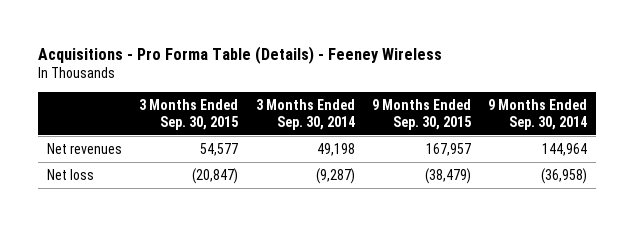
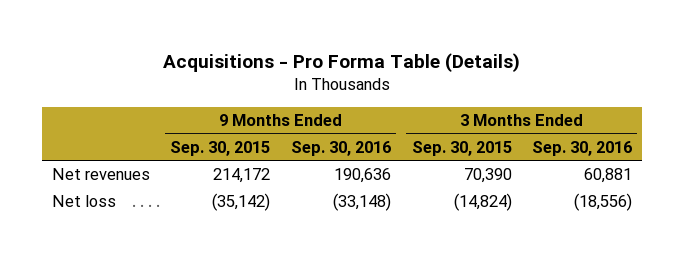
[38,45,443,64] Acquisitions - Pro Forma Table (Details) - Feeney Wireless -> [163,52,521,72] Acquisitions - Pro Forma Table (Details)
[255,99,355,130] 3 Months Ended Sep. 30, 2014 -> none
[488,99,588,130] 9 Months Ended Sep. 30, 2014 -> none
none -> [291,140,392,156] Sep. 30, 2016
none -> [532,140,633,156] Sep. 30, 2016
[200,143,239,157] 54,577 -> [463,168,512,184] 70,390
[425,143,471,157] 167,957 -> [213,168,271,184] 214,172
[192,168,239,185] (20,847) -> [453,193,512,212] (14,824)
[424,168,471,185] (38,479) -> [212,193,271,212] (35,142)

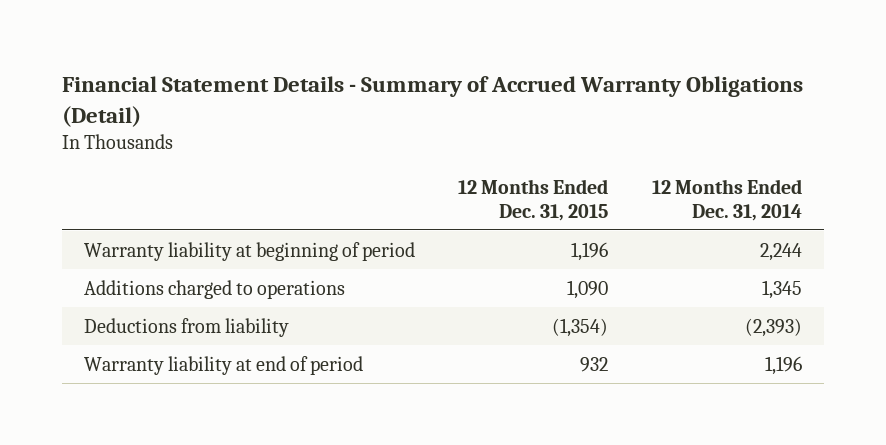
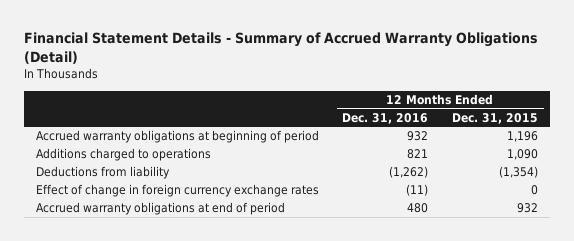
[652,179,803,221] 12 Months Ended Dec. 31, 2014 -> none
none -> [342,112,429,124] Dec. 31, 2016
[83,241,415,261] Warranty liability at beginning of period -> [35,130,319,144] Accrued warranty obligations at beginning of period
none -> [35,184,319,198] Effect of change in foreign currency exchange rates
[83,355,363,375] Warranty liability at end of period -> [35,202,285,216] Accrued warranty obligations at end of period

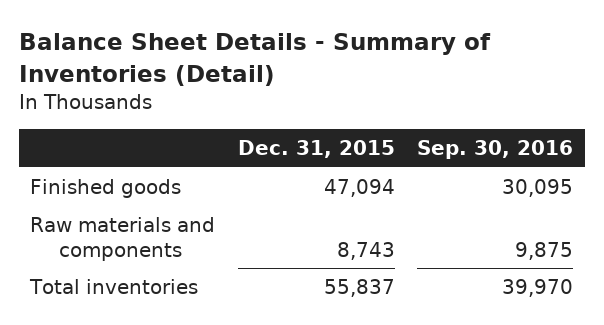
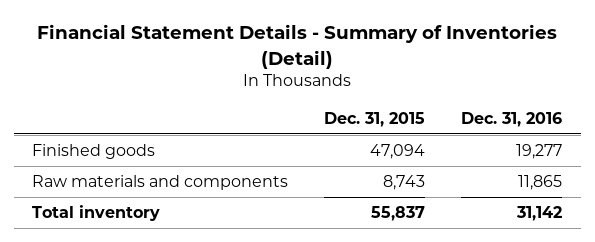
[18,33,491,86] Balance Sheet Details - Summary of Inventories (Detail) -> [37,24,558,69] Financial Statement Details - Summary of Inventories (Detail)
[417,140,574,160] Sep. 30, 2016 -> none
none -> [461,111,563,127] Dec. 31, 2016
[29,279,199,295] Total inventories -> [32,205,161,222] Total inventory

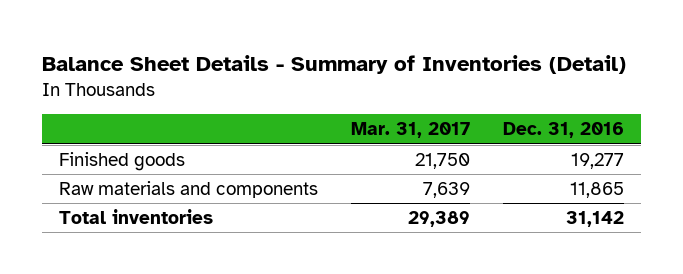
[37,24,558,69] Financial Statement Details - Summary of Inventories (Detail) -> [41,54,626,74] Balance Sheet Details - Summary of Inventories (Detail)
[324,111,426,127] Dec. 31, 2015 -> none
none -> [350,122,470,139] Mar. 31, 2017
[32,205,161,222] Total inventory -> [58,209,213,225] Total inventories

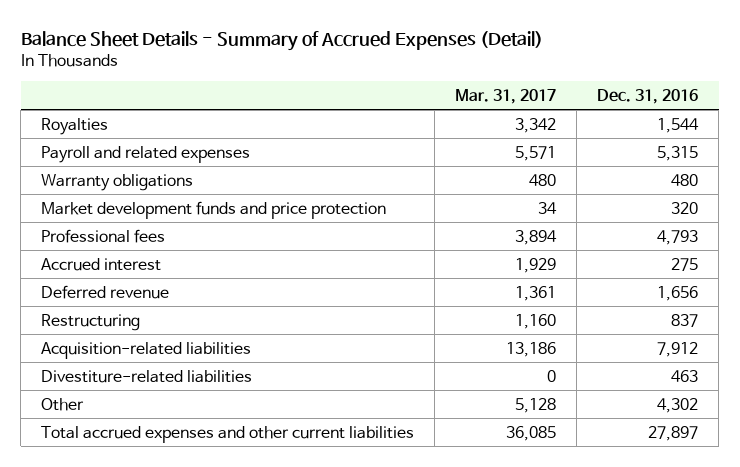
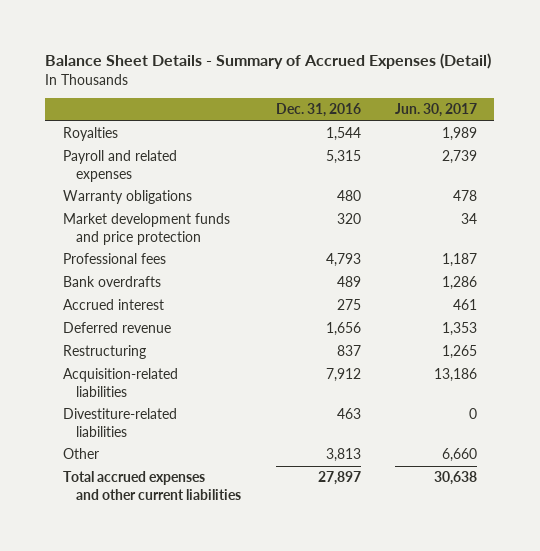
[455,88,557,104] Mar. 31, 2017 -> none
none -> [395,103,478,118] Jun. 30, 2017
none -> [62,276,161,288] Bank overdrafts
[657,397,699,413] 4,302 -> [325,448,361,463] 3,813

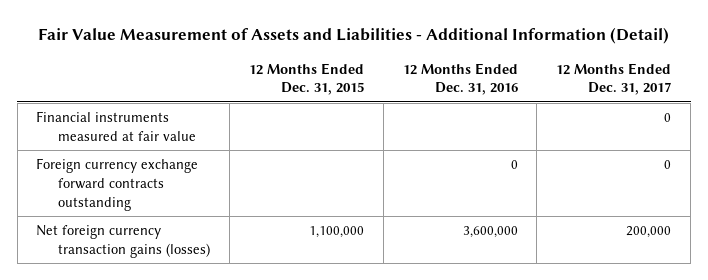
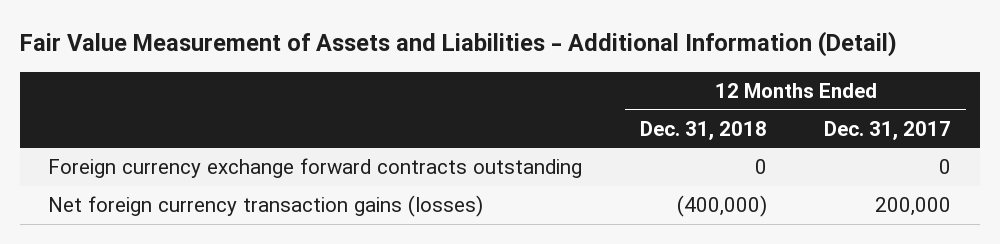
[248,62,364,96] 12 Months Ended Dec. 31, 2015 -> none
[402,62,518,96] 12 Months Ended Dec. 31, 2016 -> none
none -> [639,120,767,140] Dec. 31, 2018
[36,110,197,141] Financial instruments measured at fair value -> none

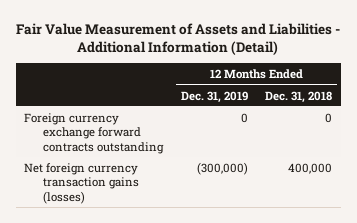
[824,120,952,140] Dec. 31, 2017 -> none
none -> [180,90,248,103] Dec. 31, 2019
[676,195,767,218] (400,000) -> [288,162,333,174] 400,000

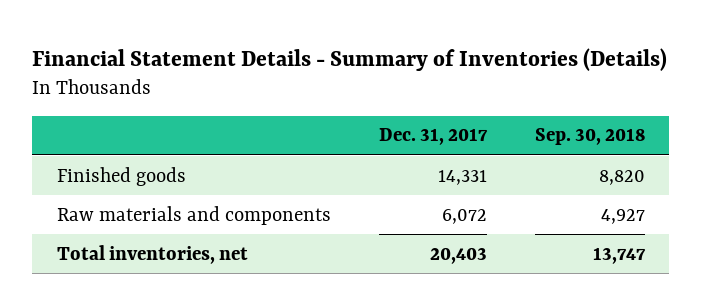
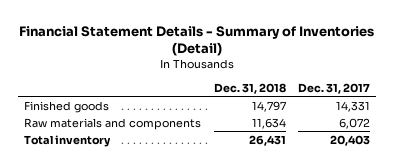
[32,47,668,71] Financial Statement Details - Summary of Inventories (Details) -> [19,25,375,57] Financial Statement Details - Summary of Inventories (Detail)
[534,128,645,146] Sep. 30, 2018 -> none
none -> [213,82,286,94] Dec. 31, 2018
[56,244,248,264] Total inventories, net -> [24,134,112,147] Total inventory

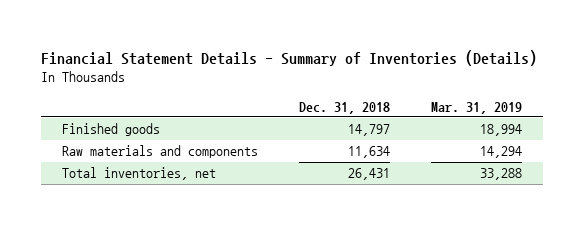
[19,25,375,57] Financial Statement Details - Summary of Inventories (Detail) -> [41,49,538,66] Financial Statement Details - Summary of Inventories (Details)
[297,82,370,94] Dec. 31, 2017 -> none
none -> [430,101,522,114] Mar. 31, 2019
[24,134,112,147] Total inventory -> [61,167,216,181] Total inventories, net

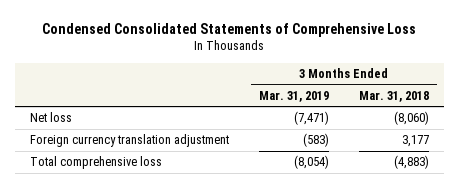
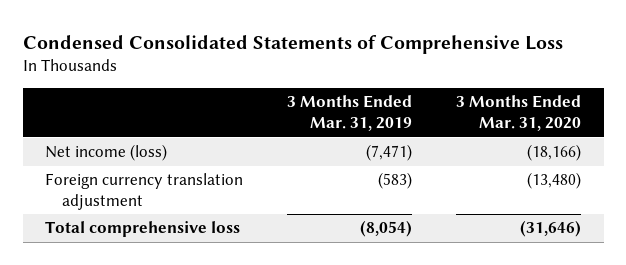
[359,90,430,102] Mar. 31, 2018 -> none
none -> [456,95,582,132] 3 Months Ended Mar. 31, 2020
[29,112,72,123] Net loss -> [44,144,167,162] Net income (loss)

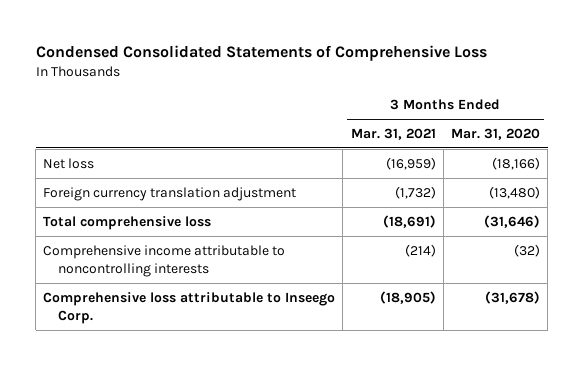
[287,95,413,132] 3 Months Ended Mar. 31, 2019 -> none
none -> [350,127,436,140] Mar. 31, 2021
[44,144,167,162] Net income (loss) -> [43,157,95,169] Net loss
none -> [43,244,286,277] Comprehensive income attributable to noncontrolling interests
none -> [43,291,336,324] Comprehensive loss attributable to Inseego Corp.

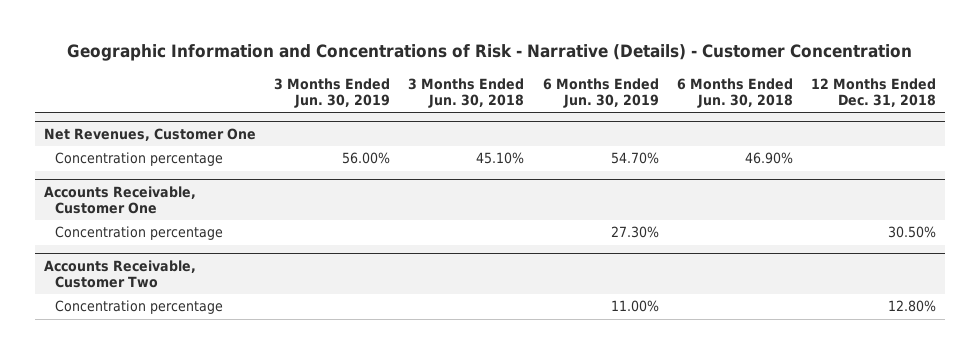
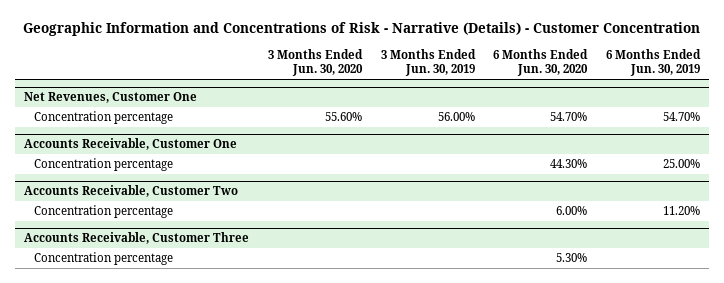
[408,77,525,109] 3 Months Ended Jun. 30, 2018 -> none
[676,77,793,109] 6 Months Ended Jun. 30, 2018 -> none
[810,77,936,108] 12 Months Ended Dec. 31, 2018 -> none
none -> [268,48,364,77] 3 Months Ended Jun. 30, 2020
none -> [493,48,589,77] 6 Months Ended Jun. 30, 2020
[610,226,659,239] 27.30% -> [662,159,700,169] 25.00%
[610,300,659,313] 11.00% -> [662,206,700,216] 11.20%
none -> [24,232,250,245] Accounts Receivable, Customer Three
none -> [33,252,173,266] Concentration percentage

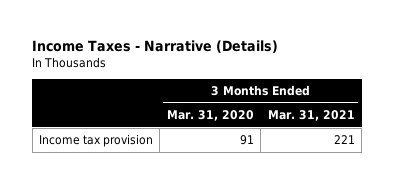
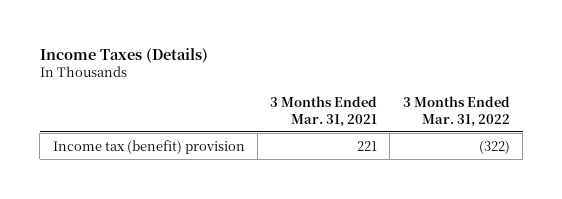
[32,39,279,53] Income Taxes - Narrative (Details) -> [39,47,208,63] Income Taxes (Details)
[166,110,254,122] Mar. 31, 2020 -> none
none -> [402,96,510,127] 3 Months Ended Mar. 31, 2022
[39,134,154,148] Income tax provision -> [52,139,245,154] Income tax (benefit) provision

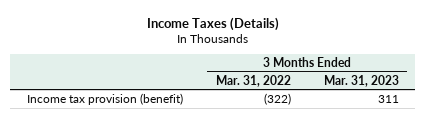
[270,96,378,127] 3 Months Ended Mar. 31, 2021 -> none
none -> [323,74,399,87] Mar. 31, 2023
[52,139,245,154] Income tax (benefit) provision -> [26,92,183,105] Income tax provision (benefit)

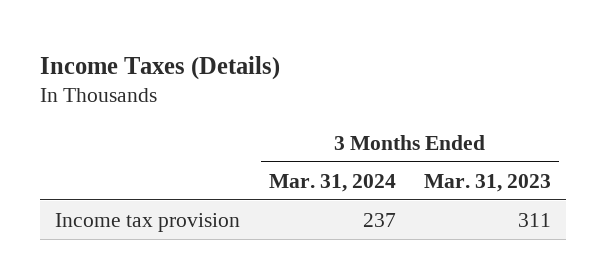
[215,74,291,87] Mar. 31, 2022 -> none
none -> [268,173,396,192] Mar. 31, 2024
[26,92,183,105] Income tax provision (benefit) -> [54,212,240,232] Income tax provision

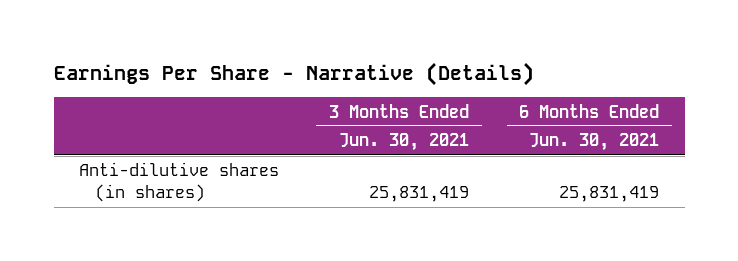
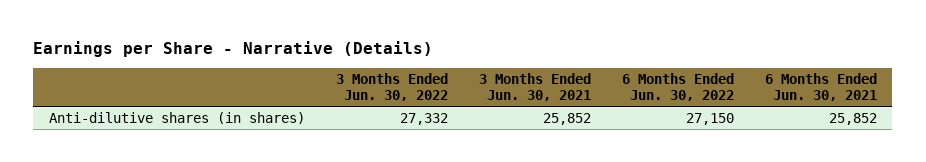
[53,62,534,87] Earnings Per Share - Narrative (Details) -> [33,41,434,58] Earnings per Share - Narrative (Details)
none -> [335,73,448,102] 3 Months Ended Jun. 30, 2022
none -> [621,73,734,102] 6 Months Ended Jun. 30, 2022
[369,186,470,203] 25,831,419 -> [542,113,591,126] 25,852
[559,186,660,203] 25,831,419 -> [828,113,877,126] 25,852

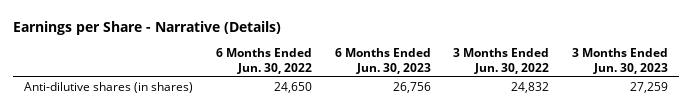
[478,73,591,102] 3 Months Ended Jun. 30, 2021 -> none
[764,73,877,102] 6 Months Ended Jun. 30, 2021 -> none
none -> [334,48,431,75] 6 Months Ended Jun. 30, 2023
none -> [571,48,668,75] 3 Months Ended Jun. 30, 2023
[399,113,448,126] 27,332 -> [511,82,550,94] 24,832
[685,113,734,126] 27,150 -> [274,82,313,94] 24,650

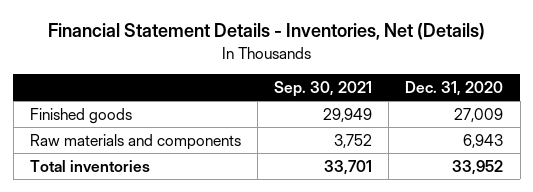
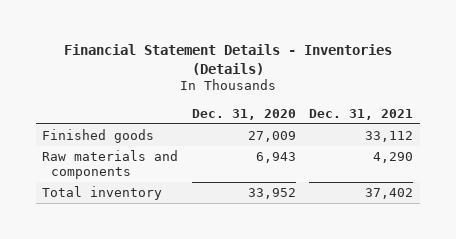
[47,23,485,41] Financial Statement Details - Inventories, Net (Details) -> [63,43,392,75] Financial Statement Details - Inventories (Details)
[274,80,373,97] Sep. 30, 2021 -> none
none -> [309,108,414,120] Dec. 31, 2021
[29,159,150,172] Total inventories -> [42,186,163,201] Total inventory

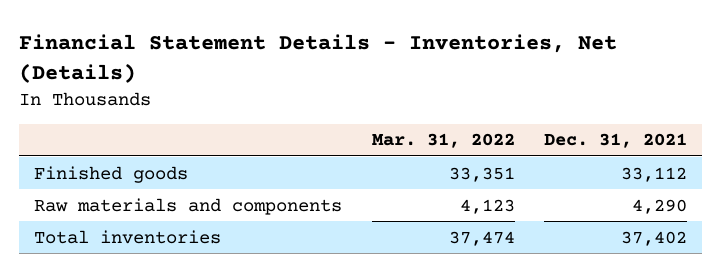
[63,43,392,75] Financial Statement Details - Inventories (Details) -> [19,34,618,83] Financial Statement Details - Inventories, Net (Details)
[191,108,296,120] Dec. 31, 2020 -> none
none -> [371,133,515,149] Mar. 31, 2022
[42,186,163,201] Total inventory -> [34,229,222,244] Total inventories

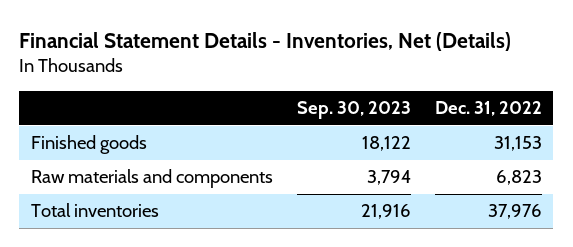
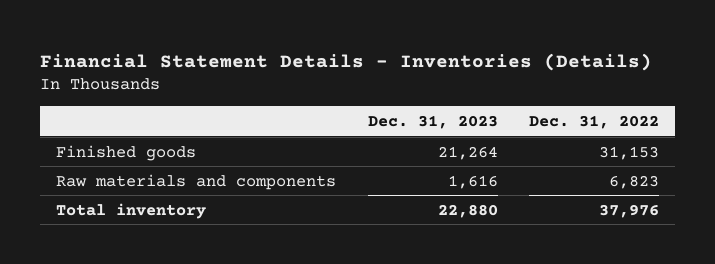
[19,31,512,51] Financial Statement Details - Inventories, Net (Details) -> [40,52,653,71] Financial Statement Details - Inventories (Details)
[296,101,411,120] Sep. 30, 2023 -> none
none -> [367,115,498,130] Dec. 31, 2023
[31,203,160,218] Total inventories -> [56,202,207,219] Total inventory

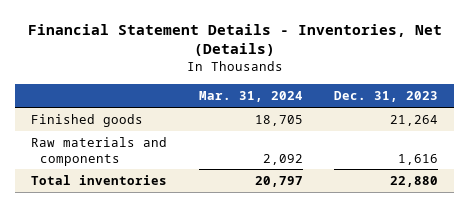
[40,52,653,71] Financial Statement Details - Inventories (Details) -> [27,23,442,57] Financial Statement Details - Inventories, Net (Details)
[529,115,660,130] Dec. 31, 2022 -> none
none -> [198,91,303,103] Mar. 31, 2024
[56,202,207,219] Total inventory -> [30,175,167,186] Total inventories

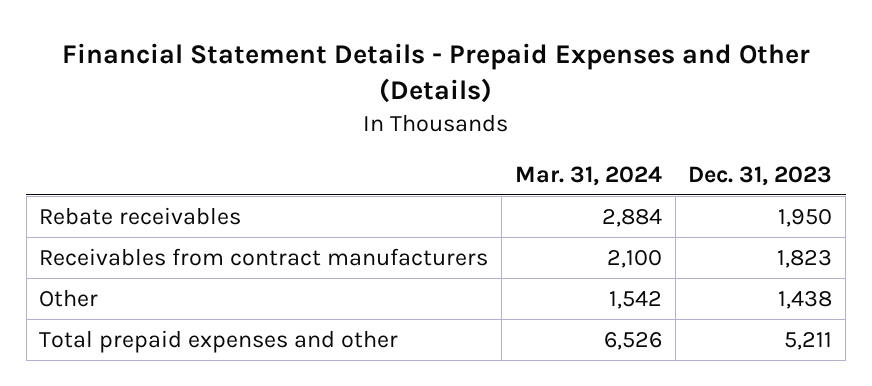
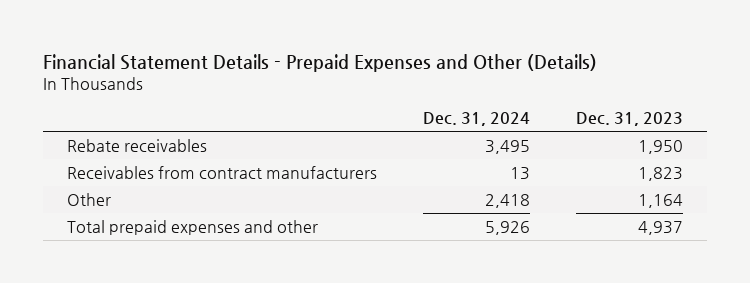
[514,165,662,186] Mar. 31, 2024 -> none
none -> [423,112,531,127] Dec. 31, 2024
[778,290,833,309] 1,438 -> [638,193,684,208] 1,164
[784,331,833,350] 5,211 -> [638,220,684,235] 4,937

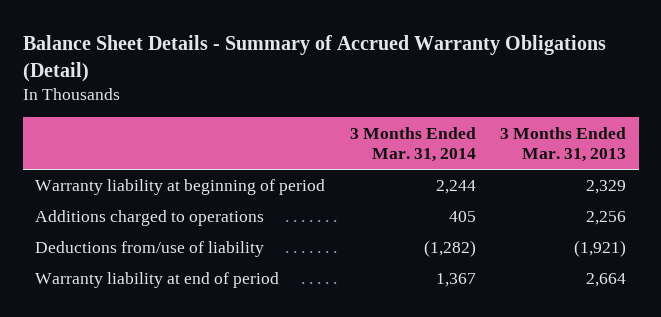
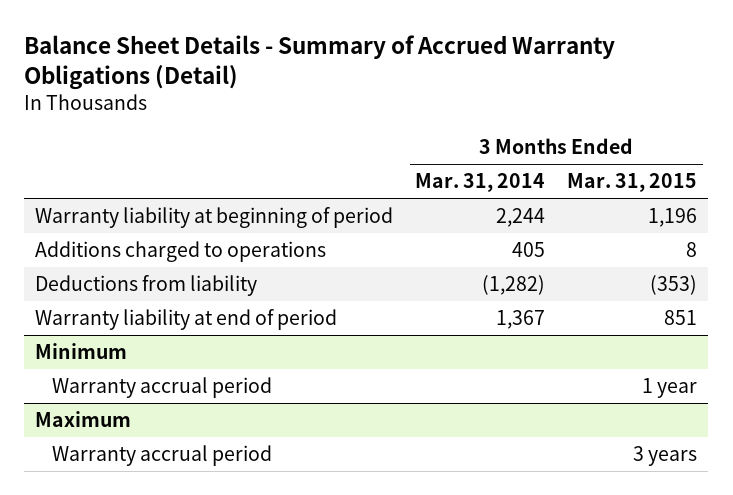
[500,126,627,163] 3 Months Ended Mar. 31, 2013 -> none
none -> [567,173,698,193] Mar. 31, 2015
[35,241,265,258] Deductions from/use of liability -> [35,275,258,297] Deductions from liability
none -> [35,343,128,360] Minimum
none -> [52,377,273,399] Warranty accrual period
none -> [35,411,132,428] Maximum
none -> [52,445,273,467] Warranty accrual period

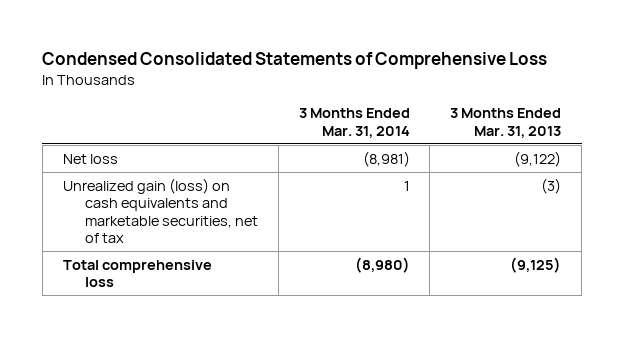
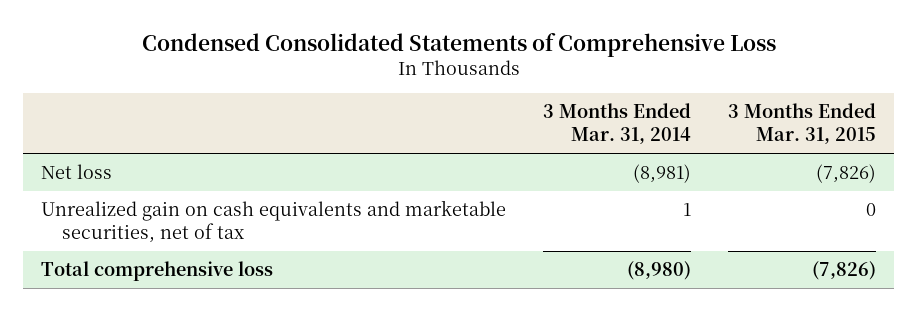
[450,108,562,138] 3 Months Ended Mar. 31, 2013 -> none
none -> [727,103,876,145] 3 Months Ended Mar. 31, 2015
[62,177,258,244] Unrealized gain (loss) on cash equivalents and marketable securities, net of tax -> [41,199,507,243] Unrealized gain on cash equivalents and marketable securities, net of tax

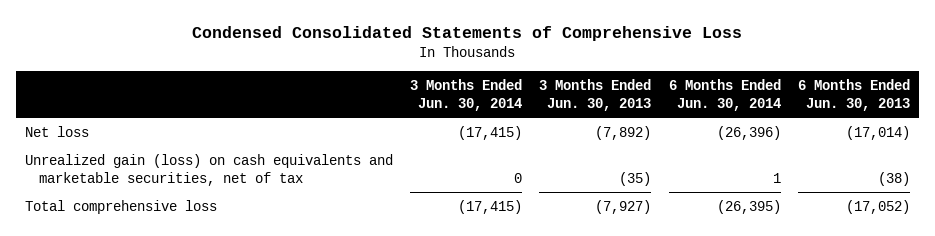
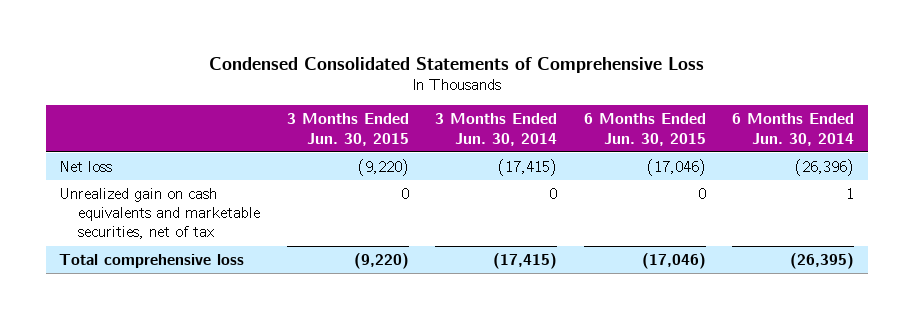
[539,78,652,112] 3 Months Ended Jun. 30, 2013 -> none
[797,78,910,112] 6 Months Ended Jun. 30, 2013 -> none
none -> [286,113,409,146] 3 Months Ended Jun. 30, 2015
none -> [583,113,706,146] 6 Months Ended Jun. 30, 2015
[24,153,393,186] Unrealized gain (loss) on cash equivalents and marketable securities, net of tax -> [59,187,261,240] Unrealized gain on cash equivalents and marketable securities, net of tax

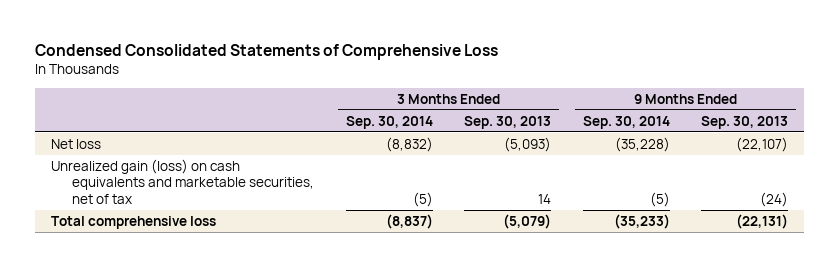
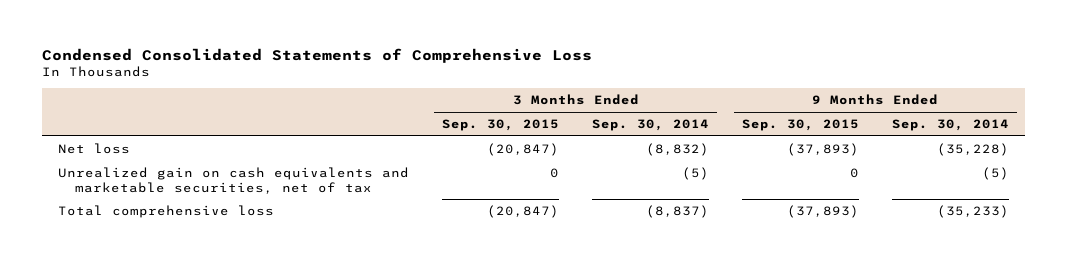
[464,115,552,129] Sep. 30, 2013 -> none
[701,115,789,129] Sep. 30, 2013 -> none
none -> [442,119,560,132] Sep. 30, 2015
none -> [741,119,859,132] Sep. 30, 2015
[50,158,315,204] Unrealized gain (loss) on cash equivalents and marketable securities, net of tax -> [58,167,410,194] Unrealized gain on cash equivalents and marketable securities, net of tax

